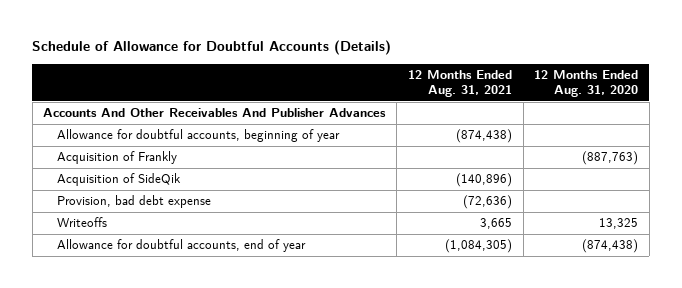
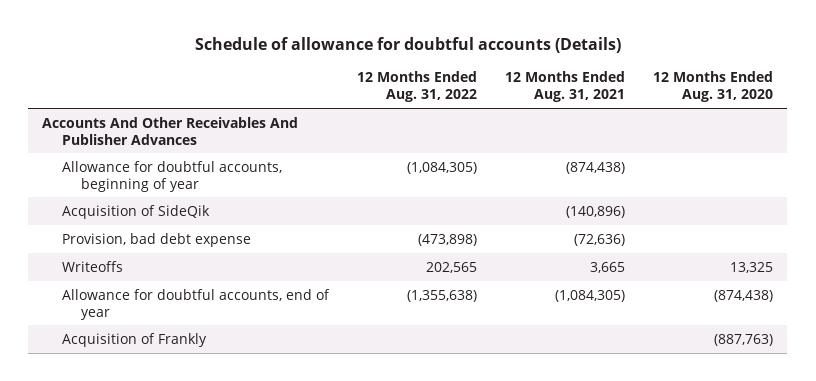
[32,40,392,56] Schedule of Allowance for Doubtful Accounts (Details) -> [194,36,621,53] Schedule of allowance for doubtful accounts (Details)
none -> [357,71,478,103] 12 Months Ended Aug. 31, 2022
[56,151,177,165] Acquisition of Frankly -> [61,332,207,347] Acquisition of Frankly

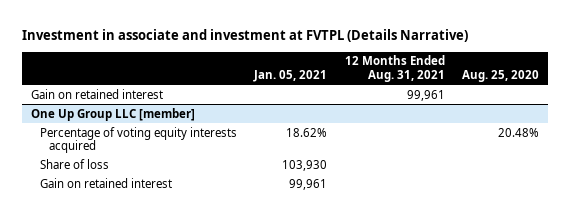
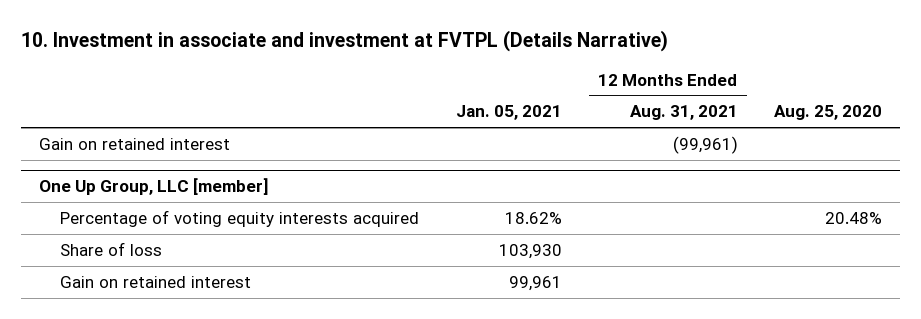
[22,29,469,43] Investment in associate and investment at FVTPL (Details Narrative) -> [20,29,668,52] 10. Investment in associate and investment at FVTPL (Details Narrative)
[406,89,445,101] 99,961 -> [672,135,738,154] (99,961)
[31,107,196,121] One Up Group LLC [member] -> [38,178,269,196] One Up Group, LLC [member]

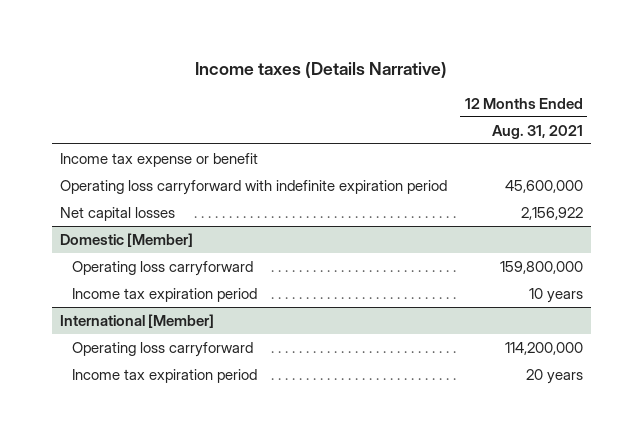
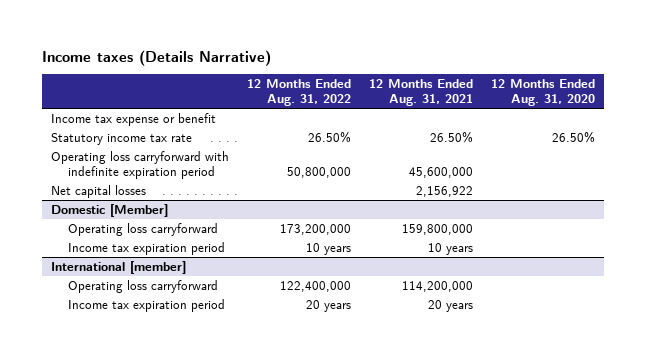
none -> [247,79,352,106] 12 Months Ended Aug. 31, 2022
none -> [491,79,596,106] 12 Months Ended Aug. 31, 2020
none -> [51,133,193,146] Statutory income tax rate
[60,313,215,328] International [Member] -> [51,261,187,275] International [member]

